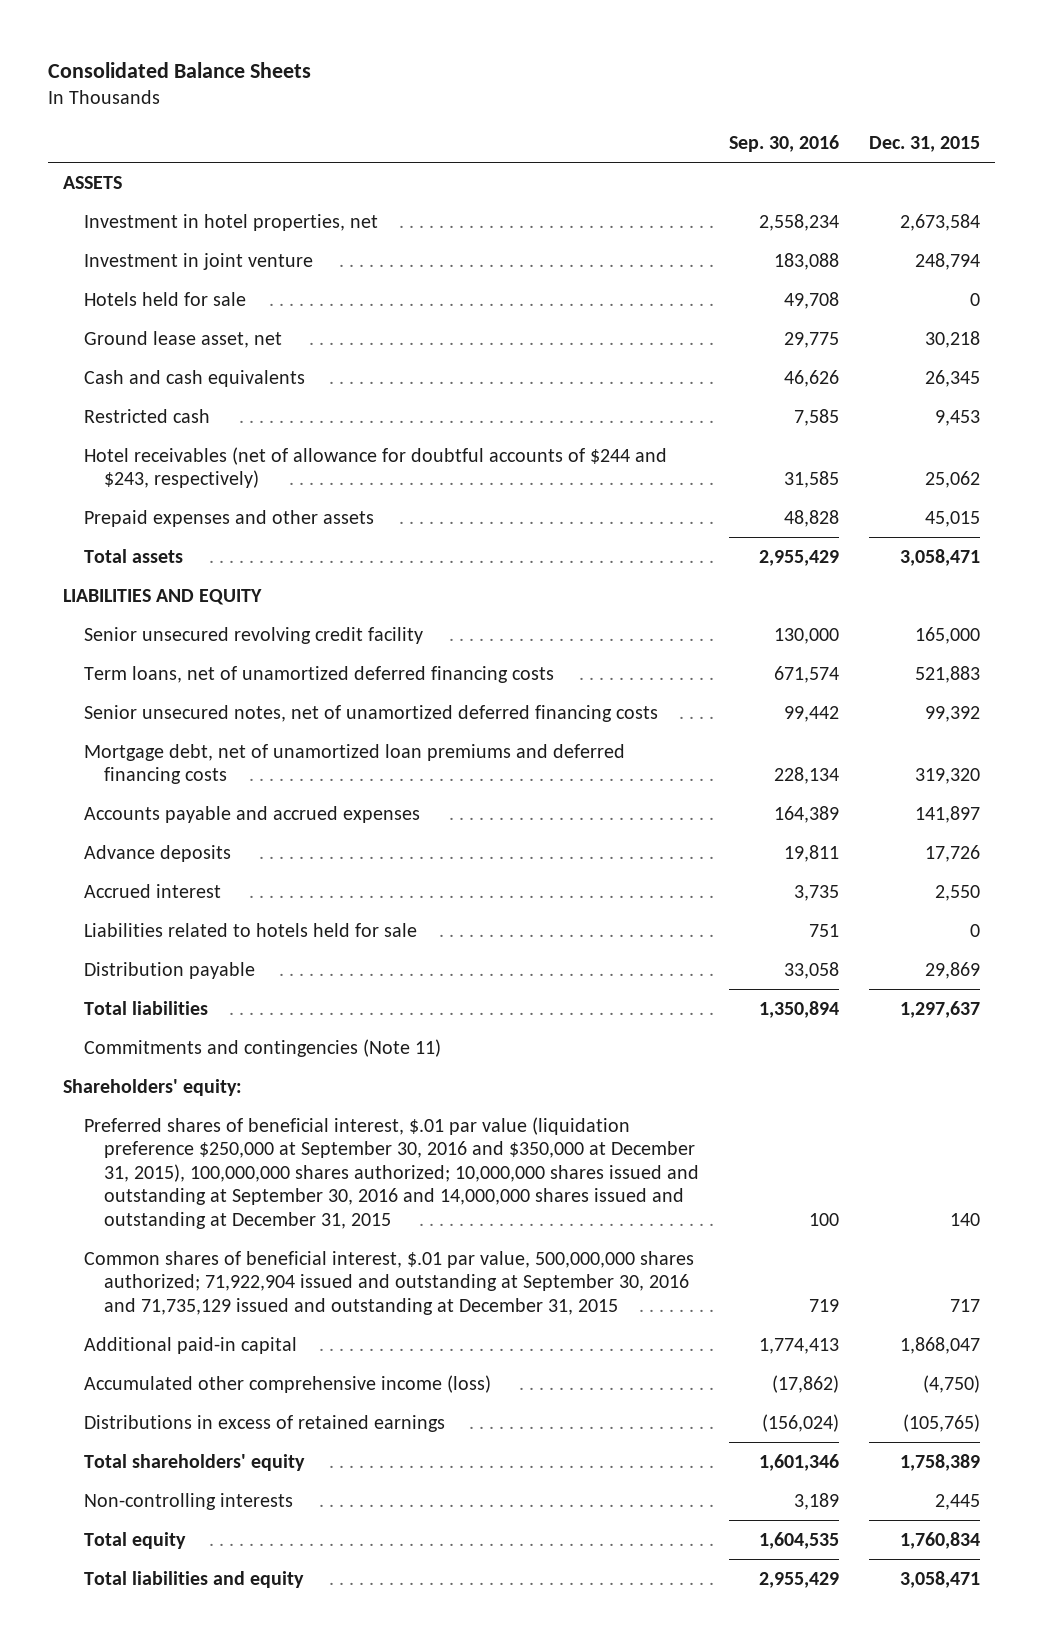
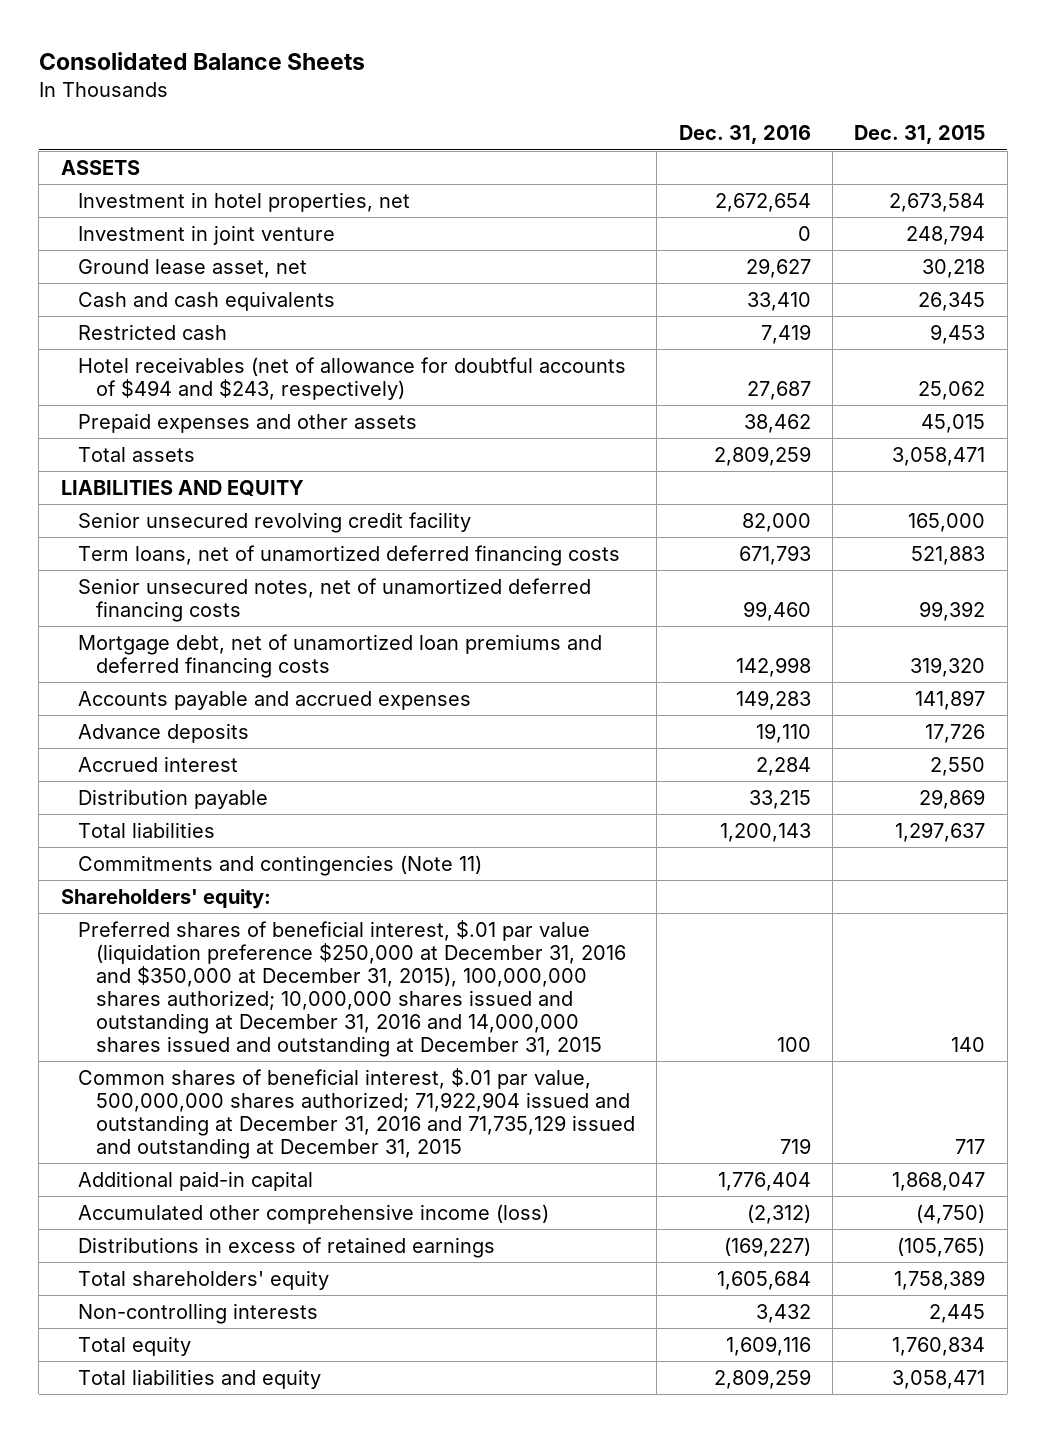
[729,135,840,153] Sep. 30, 2016 -> none
none -> [678,125,811,145] Dec. 31, 2016
[83,291,246,306] Hotels held for sale -> none
[83,446,667,489] Hotel receivables (net of allowance for doubtful accounts of $244 and $243, respectively) -> [78,356,627,400] Hotel receivables (net of allowance for doubtful accounts of $494 and $243, respectively)
[83,922,417,937] Liabilities related to hotels held for sale -> none
[83,1116,699,1229] Preferred shares of beneficial interest, $.01 par value (liquidation preference $250,000 at September 30, 2016 and $350,000 at December 31, 2015), 100,000,000 shares authorized; 10,000,000 shares issued and outstanding at September 30, 2016 and 14,000,000 shares issued and outstanding at December 31, 2015 -> [78,919,627,1058] Preferred shares of beneficial interest, $.01 par value (liquidation preference $250,000 at December 31, 2016 and $350,000 at December 31, 2015), 100,000,000 shares authorized; 10,000,000 shares issued and outstanding at December 31, 2016 and 14,000,000 shares issued and outstanding at December 31, 2015
[83,1250,694,1315] Common shares of beneficial interest, $.01 par value, 500,000,000 shares authorized; 71,922,904 issued and outstanding at September 30, 2016 and 71,735,129 issued and outstanding at December 31, 2015 -> [78,1067,636,1159] Common shares of beneficial interest, $.01 par value, 500,000,000 shares authorized; 71,922,904 issued and outstanding at December 31, 2016 and 71,735,129 issued and outstanding at December 31, 2015

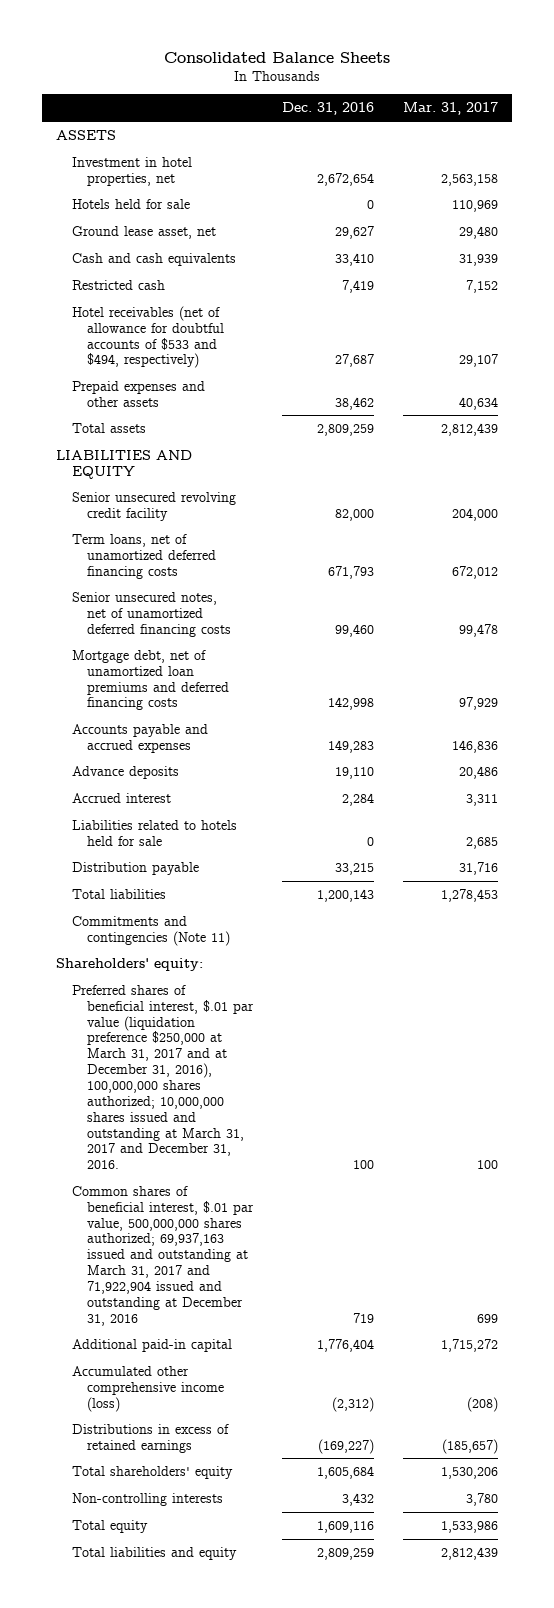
[854,125,986,145] Dec. 31, 2015 -> none
none -> [402,102,498,116] Mar. 31, 2017
[78,224,336,245] Investment in joint venture -> none
none -> [71,198,190,209] Hotels held for sale
[78,356,627,400] Hotel receivables (net of allowance for doubtful accounts of $494 and $243, respectively) -> [71,305,224,369] Hotel receivables (net of allowance for doubtful accounts of $533 and $494, respectively)
none -> [71,819,237,846] Liabilities related to hotels held for sale
[78,919,627,1058] Preferred shares of beneficial interest, $.01 par value (liquidation preference $250,000 at December 31, 2016 and $350,000 at December 31, 2015), 100,000,000 shares authorized; 10,000,000 shares issued and outstanding at December 31, 2016 and 14,000,000 shares issued and outstanding at December 31, 2015 -> [71,984,254,1170] Preferred shares of beneficial interest, $.01 par value (liquidation preference $250,000 at March 31, 2017 and at December 31, 2016), 100,000,000 shares authorized; 10,000,000 shares issued and outstanding at March 31, 2017 and December 31, 2016.
[78,1067,636,1159] Common shares of beneficial interest, $.01 par value, 500,000,000 shares authorized; 71,922,904 issued and outstanding at December 31, 2016 and 71,735,129 issued and outstanding at December 31, 2015 -> [71,1185,254,1326] Common shares of beneficial interest, $.01 par value, 500,000,000 shares authorized; 69,937,163 issued and outstanding at March 31, 2017 and 71,922,904 issued and outstanding at December 31, 2016

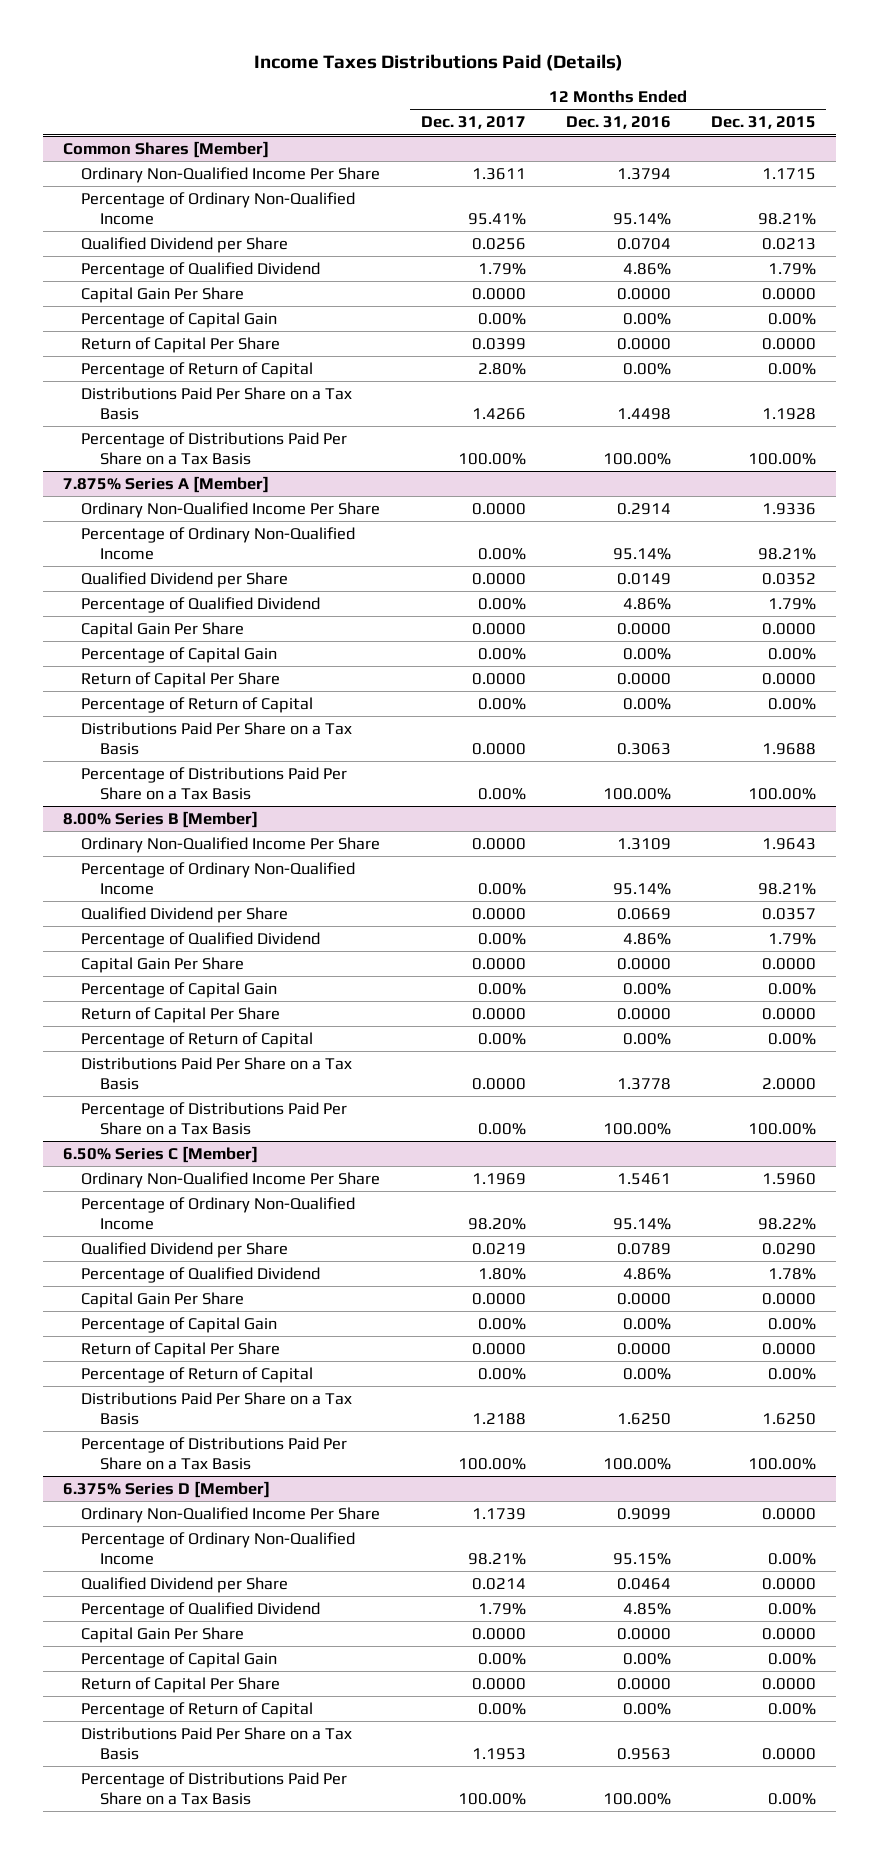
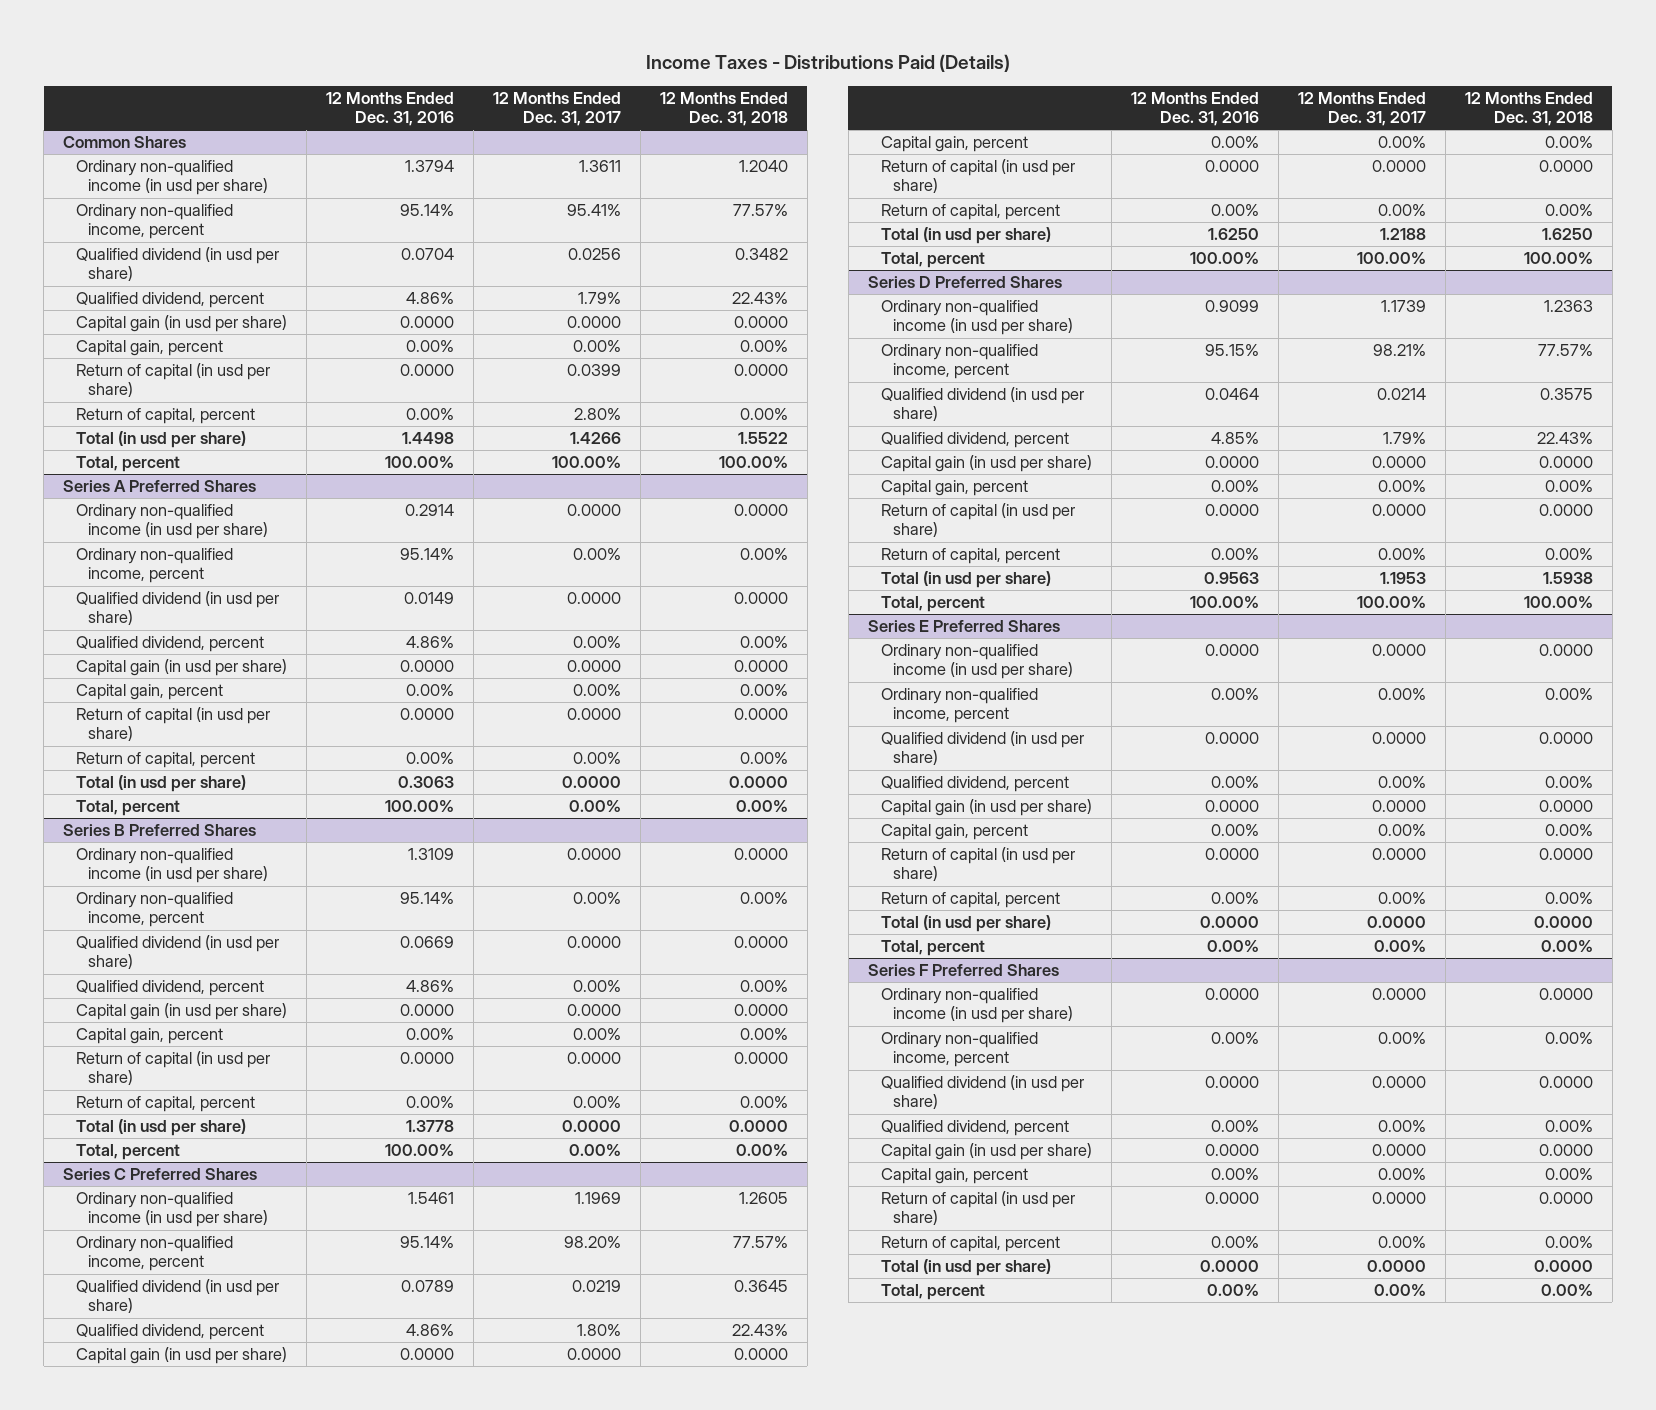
[254,53,624,71] Income Taxes Distributions Paid (Details) -> [645,54,1010,73] Income Taxes - Distributions Paid (Details)
[710,116,816,130] Dec. 31, 2015 -> none
none -> [659,91,788,127] 12 Months Ended Dec. 31, 2018
[62,140,269,158] Common Shares [Member] -> [63,136,187,149] Common Shares
[81,166,381,183] Ordinary Non-Qualified Income Per Share -> [75,160,269,196] Ordinary non-qualified income (in usd per share)
[81,191,356,225] Percentage of Ordinary Non-Qualified Income -> [75,204,233,240] Ordinary non-qualified income, percent
[81,236,289,253] Qualified Dividend per Share -> [75,247,279,282] Qualified dividend (in usd per share)
[81,261,321,278] Percentage of Qualified Dividend -> [75,292,264,309] Qualified dividend, percent
[81,286,245,303] Capital Gain Per Share -> [75,315,287,333] Capital gain (in usd per share)
[81,311,278,328] Percentage of Capital Gain -> [75,340,223,357] Capital gain, percent
[81,336,281,353] Return of Capital Per Share -> [75,363,270,398] Return of capital (in usd per share)
[81,361,314,378] Percentage of Return of Capital -> [75,408,255,425] Return of capital, percent
[81,386,353,420] Distributions Paid Per Share on a Tax Basis -> [75,431,246,449] Total (in usd per share)
[81,431,348,465] Percentage of Distributions Paid Per Share on a Tax Basis -> [75,456,180,473] Total, percent
[62,475,269,493] 7.875% Series A [Member] -> [63,480,257,493] Series A Preferred Shares
[81,501,381,518] Ordinary Non-Qualified Income Per Share -> [75,504,269,540] Ordinary non-qualified income (in usd per share)
[81,526,356,560] Percentage of Ordinary Non-Qualified Income -> [75,548,233,584] Ordinary non-qualified income, percent
[81,571,289,588] Qualified Dividend per Share -> [75,591,279,626] Qualified dividend (in usd per share)
[81,596,321,613] Percentage of Qualified Dividend -> [75,636,264,653] Qualified dividend, percent
[81,621,245,638] Capital Gain Per Share -> [75,659,287,677] Capital gain (in usd per share)
[81,646,278,663] Percentage of Capital Gain -> [75,684,223,701] Capital gain, percent
[81,671,281,688] Return of Capital Per Share -> [75,707,270,742] Return of capital (in usd per share)
[81,696,314,713] Percentage of Return of Capital -> [75,752,255,769] Return of capital, percent
[81,721,353,755] Distributions Paid Per Share on a Tax Basis -> [75,775,246,793] Total (in usd per share)
[81,766,348,800] Percentage of Distributions Paid Per Share on a Tax Basis -> [75,800,180,817] Total, percent
[62,810,258,828] 8.00% Series B [Member] -> [63,824,257,837] Series B Preferred Shares
[81,836,381,853] Ordinary Non-Qualified Income Per Share -> [75,848,269,884] Ordinary non-qualified income (in usd per share)
[81,861,356,895] Percentage of Ordinary Non-Qualified Income -> [75,892,233,928] Ordinary non-qualified income, percent
[81,906,289,923] Qualified Dividend per Share -> [75,935,279,970] Qualified dividend (in usd per share)
[81,931,321,948] Percentage of Qualified Dividend -> [75,980,264,997] Qualified dividend, percent
[81,956,245,973] Capital Gain Per Share -> [75,1003,287,1021] Capital gain (in usd per share)
[81,981,278,998] Percentage of Capital Gain -> [75,1028,223,1045] Capital gain, percent
[81,1006,281,1023] Return of Capital Per Share -> [75,1051,270,1086] Return of capital (in usd per share)
[81,1031,314,1048] Percentage of Return of Capital -> [75,1096,255,1113] Return of capital, percent
[81,1056,353,1090] Distributions Paid Per Share on a Tax Basis -> [75,1119,246,1137] Total (in usd per share)
[81,1101,348,1135] Percentage of Distributions Paid Per Share on a Tax Basis -> [75,1144,180,1161] Total, percent
[62,1145,258,1163] 6.50% Series C [Member] -> [63,1168,258,1181] Series C Preferred Shares
[81,1171,381,1188] Ordinary Non-Qualified Income Per Share -> [75,1192,269,1228] Ordinary non-qualified income (in usd per share)
[81,1196,356,1230] Percentage of Ordinary Non-Qualified Income -> [75,1236,233,1272] Ordinary non-qualified income, percent
[81,1241,289,1258] Qualified Dividend per Share -> [75,1279,279,1314] Qualified dividend (in usd per share)
[81,1266,321,1283] Percentage of Qualified Dividend -> [75,1324,264,1341] Qualified dividend, percent
[81,1291,245,1308] Capital Gain Per Share -> [75,1347,287,1365] Capital gain (in usd per share)
[81,1316,278,1333] Percentage of Capital Gain -> [880,136,1028,153] Capital gain, percent
[81,1341,281,1358] Return of Capital Per Share -> [880,159,1075,194] Return of capital (in usd per share)
[81,1366,314,1383] Percentage of Return of Capital -> [880,204,1060,221] Return of capital, percent
[81,1391,353,1425] Distributions Paid Per Share on a Tax Basis -> [880,227,1051,245] Total (in usd per share)
[81,1436,348,1470] Percentage of Distributions Paid Per Share on a Tax Basis -> [880,252,985,269] Total, percent
[62,1480,270,1498] 6.375% Series D [Member] -> [867,276,1062,289] Series D Preferred Shares
[81,1506,381,1523] Ordinary Non-Qualified Income Per Share -> [880,300,1074,336] Ordinary non-qualified income (in usd per share)
[81,1531,356,1565] Percentage of Ordinary Non-Qualified Income -> [880,344,1038,380] Ordinary non-qualified income, percent
[81,1576,289,1593] Qualified Dividend per Share -> [880,387,1084,422] Qualified dividend (in usd per share)
[81,1601,321,1618] Percentage of Qualified Dividend -> [880,432,1069,449] Qualified dividend, percent
[81,1626,245,1643] Capital Gain Per Share -> [880,455,1092,473] Capital gain (in usd per share)
[81,1651,278,1668] Percentage of Capital Gain -> [880,480,1028,497] Capital gain, percent
[81,1676,281,1693] Return of Capital Per Share -> [880,503,1075,538] Return of capital (in usd per share)
[81,1701,314,1718] Percentage of Return of Capital -> [880,548,1060,565] Return of capital, percent
[81,1726,353,1760] Distributions Paid Per Share on a Tax Basis -> [880,571,1051,589] Total (in usd per share)
[81,1771,348,1805] Percentage of Distributions Paid Per Share on a Tax Basis -> [880,596,985,613] Total, percent
none -> [867,620,1060,633] Series E Preferred Shares
none -> [880,644,1074,680] Ordinary non-qualified income (in usd per share)
none -> [880,688,1038,724] Ordinary non-qualified income, percent
none -> [880,731,1084,766] Qualified dividend (in usd per share)
none -> [880,776,1069,793] Qualified dividend, percent
none -> [880,799,1092,817] Capital gain (in usd per share)
none -> [880,824,1028,841] Capital gain, percent
none -> [880,847,1075,882] Return of capital (in usd per share)
none -> [880,892,1060,909] Return of capital, percent
none -> [880,915,1051,933] Total (in usd per share)
none -> [880,940,985,957] Total, percent
none -> [867,964,1059,977] Series F Preferred Shares
none -> [880,988,1074,1024] Ordinary non-qualified income (in usd per share)
none -> [880,1032,1038,1068] Ordinary non-qualified income, percent
none -> [880,1075,1084,1110] Qualified dividend (in usd per share)
none -> [880,1120,1069,1137] Qualified dividend, percent
none -> [880,1143,1092,1161] Capital gain (in usd per share)
none -> [880,1168,1028,1185] Capital gain, percent
none -> [880,1191,1075,1226] Return of capital (in usd per share)
none -> [880,1236,1060,1253] Return of capital, percent
none -> [880,1259,1051,1277] Total (in usd per share)
none -> [880,1284,985,1301] Total, percent

